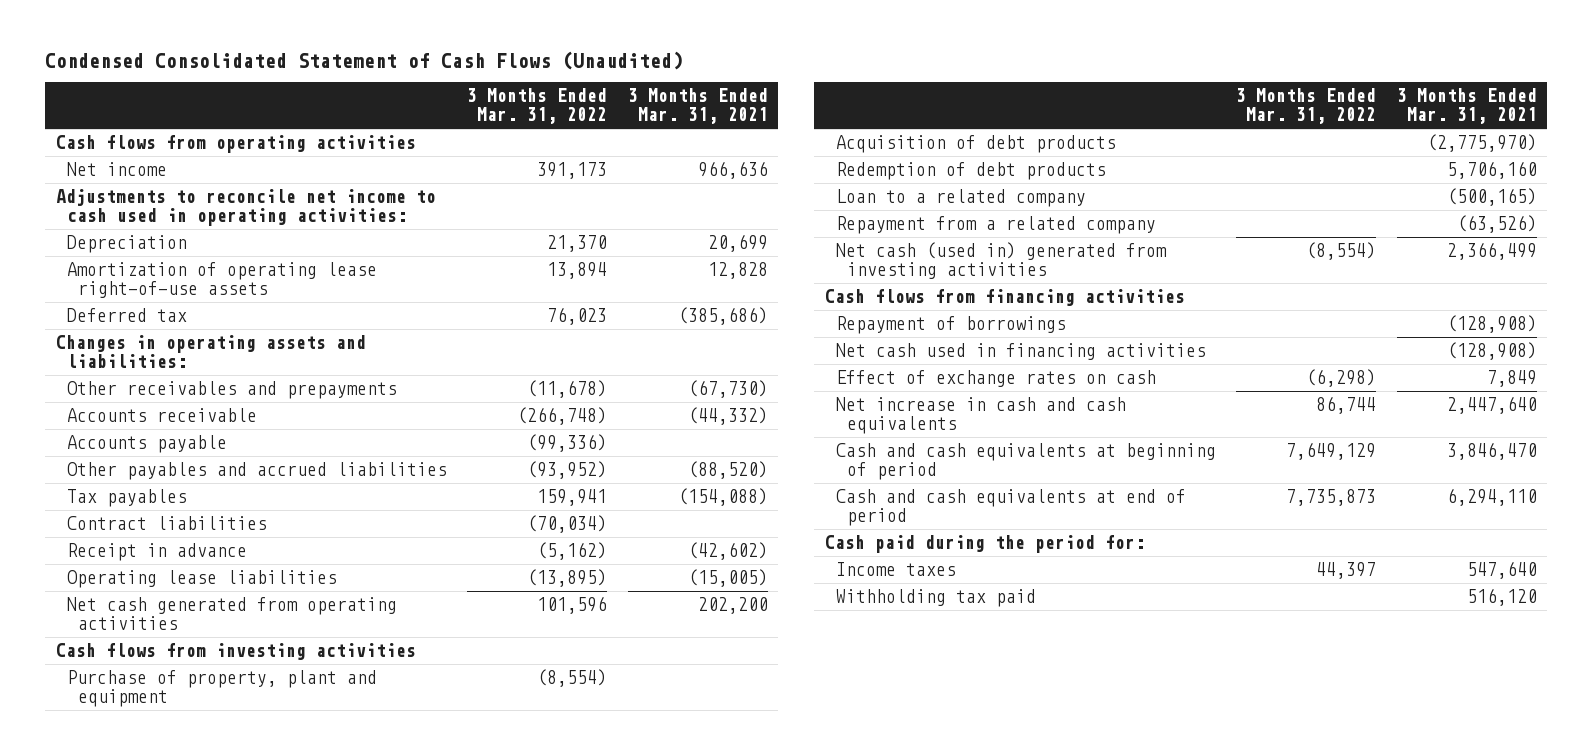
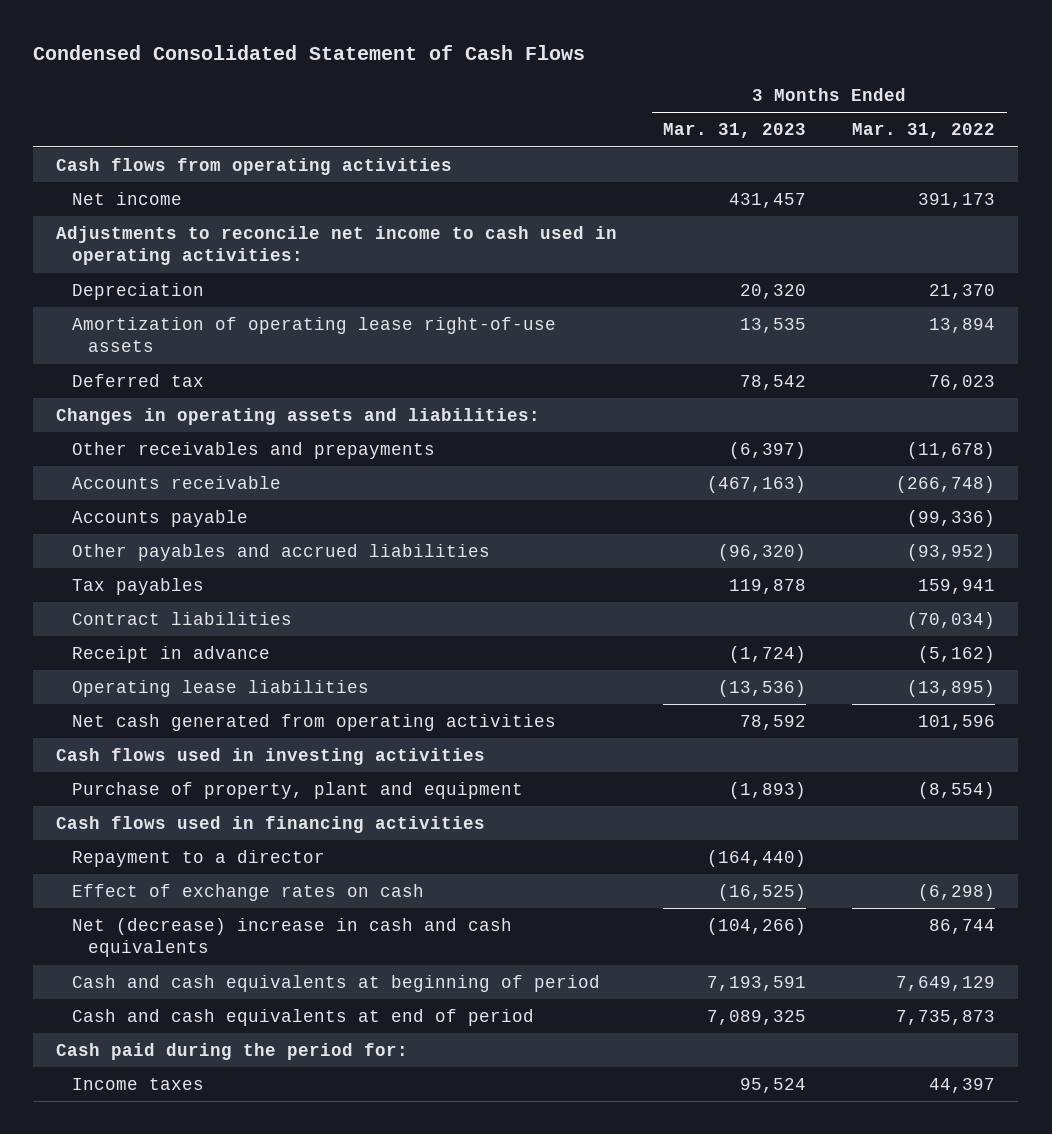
[45,50,684,70] Condensed Consolidated Statement of Cash Flows (Unaudited) -> [33,45,586,61] Condensed Consolidated Statement of Cash Flows
[627,88,768,125] 3 Months Ended Mar. 31, 2021 -> none
none -> [663,123,807,139] Mar. 31, 2023
[55,643,416,661] Cash flows from investing activities -> [56,747,486,765] Cash flows used in investing activities
[835,135,1116,154] Acquisition of debt products -> none
[835,162,1106,181] Redemption of debt products -> none
[835,189,1086,208] Loan to a related company -> none
[835,216,1156,235] Repayment from a related company -> none
[835,242,1167,279] Net cash (used in) generated from investing activities -> none
[835,316,1066,335] Repayment of borrowings -> none
[835,343,1206,361] Net cash used in financing activities -> none
[824,289,1185,307] Cash flows from financing activities -> [56,815,486,833] Cash flows used in financing activities
none -> [72,849,326,867] Repayment to a director
[835,397,1126,434] Net increase in cash and cash equivalents -> [72,917,513,958] Net (decrease) increase in cash and cash equivalents
[835,589,1036,608] Withholding tax paid -> none

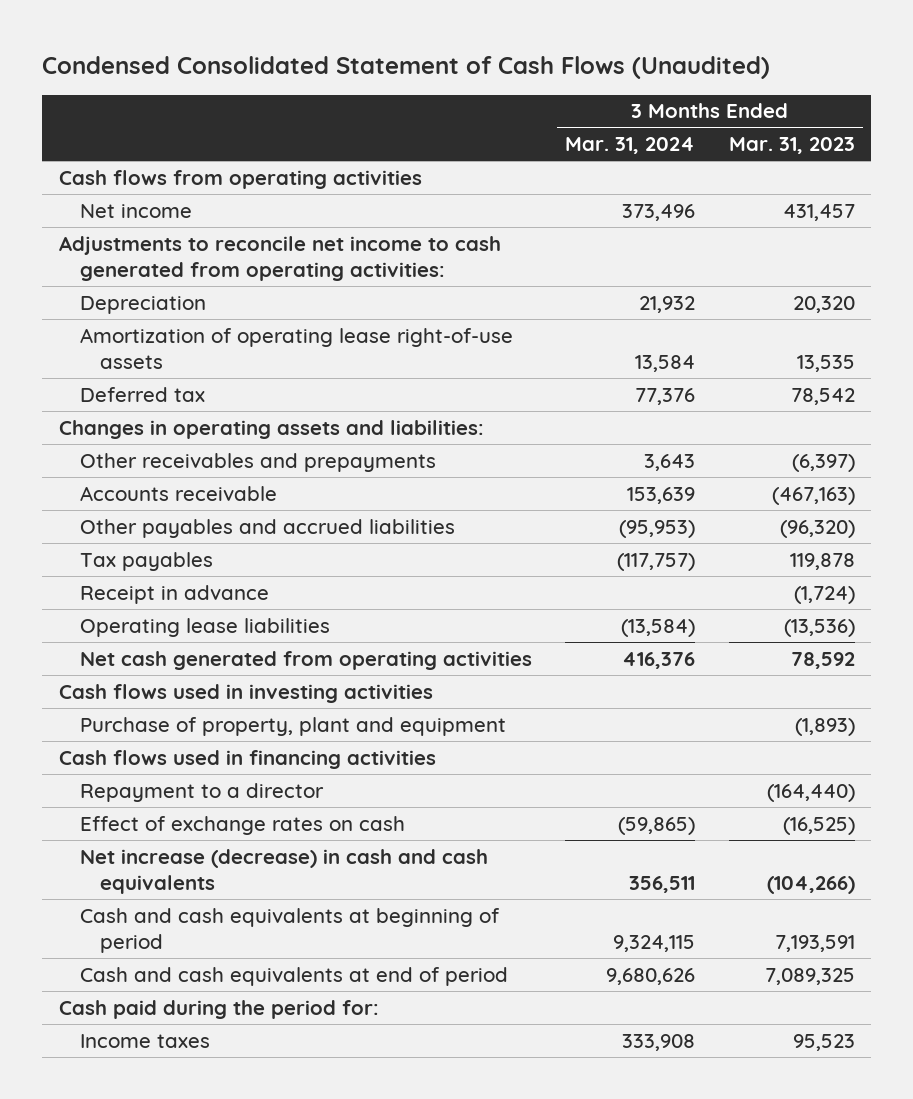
[33,45,586,61] Condensed Consolidated Statement of Cash Flows -> [41,55,770,79] Condensed Consolidated Statement of Cash Flows (Unaudited)
[852,123,996,139] Mar. 31, 2022 -> none
none -> [565,137,696,155] Mar. 31, 2024
[56,225,618,266] Adjustments to reconcile net income to cash used in operating activities: -> [58,235,501,281] Adjustments to reconcile net income to cash generated from operating activities:
[72,509,249,527] Accounts payable -> none
[72,611,293,625] Contract liabilities -> none
[72,917,513,958] Net (decrease) increase in cash and cash equivalents -> [79,848,488,894] Net increase (decrease) in cash and cash equivalents
[740,1077,807,1093] 95,524 -> [792,1033,855,1051] 95,523

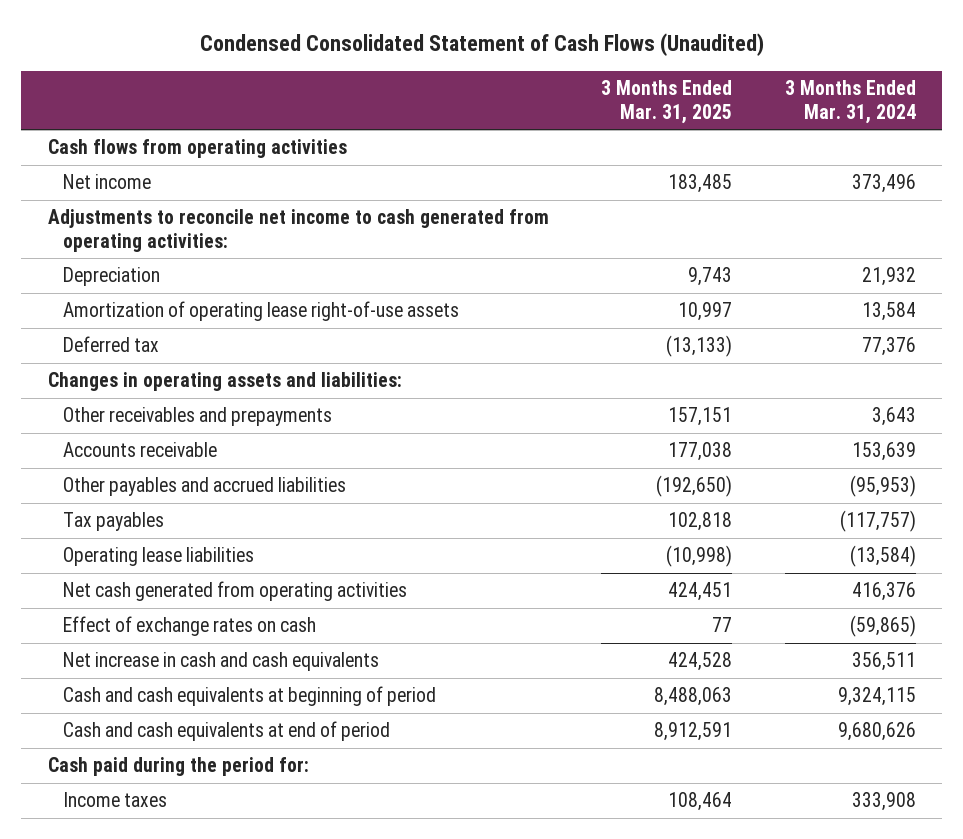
[728,137,855,155] Mar. 31, 2023 -> none
none -> [601,79,733,124] 3 Months Ended Mar. 31, 2025
[79,584,269,604] Receipt in advance -> none
[58,683,433,703] Cash flows used in investing activities -> none
[79,716,506,736] Purchase of property, plant and equipment -> none
[58,749,436,769] Cash flows used in financing activities -> none
[79,782,324,802] Repayment to a director -> none
[79,848,488,894] Net increase (decrease) in cash and cash equivalents -> [62,652,379,672] Net increase in cash and cash equivalents

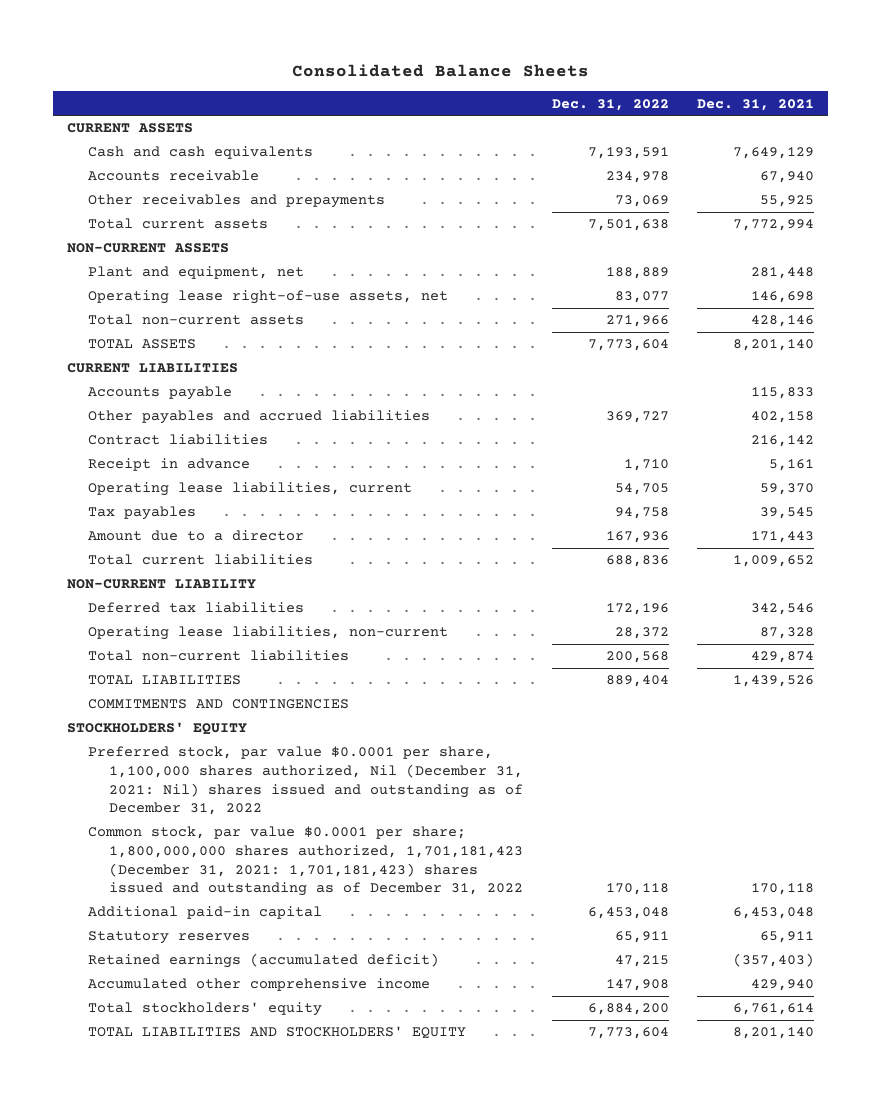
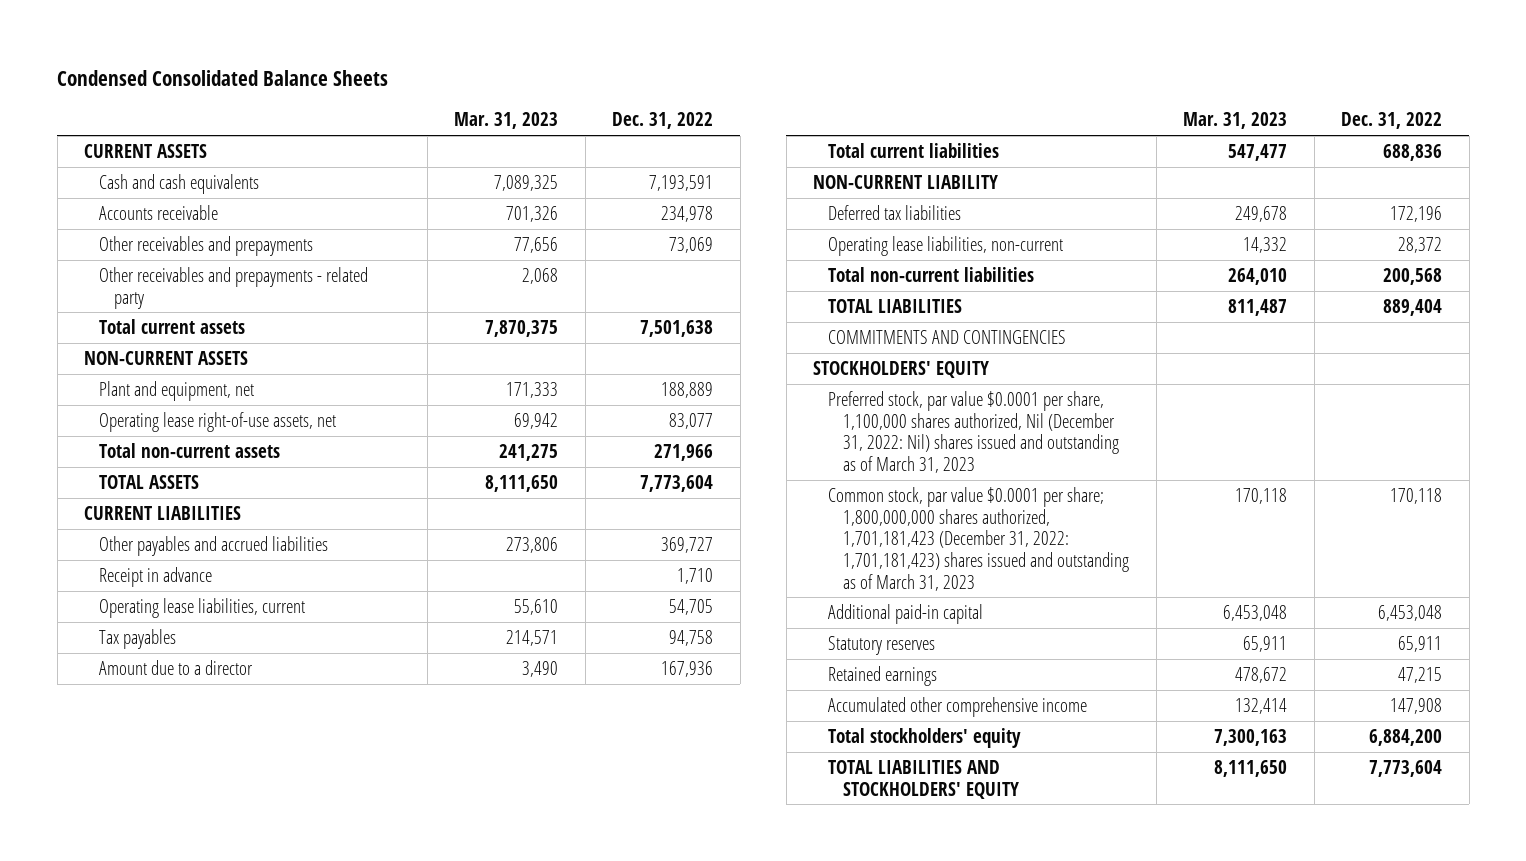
[291,64,589,78] Consolidated Balance Sheets -> [57,69,389,86] Condensed Consolidated Balance Sheets
[697,98,815,111] Dec. 31, 2021 -> none
none -> [454,112,559,130] Mar. 31, 2023
none -> [99,266,369,309] Other receivables and prepayments - related party
[88,386,233,401] Accounts payable -> none
[88,434,269,446] Contract liabilities -> none
[88,746,524,816] Preferred stock, par value $0.0001 per share, 1,100,000 shares authorized, Nil (December 31, 2021: Nil) shares issued and outstanding as of December 31, 2022 -> [828,390,1120,473] Preferred stock, par value $0.0001 per share, 1,100,000 shares authorized, Nil (December 31, 2022: Nil) shares issued and outstanding as of March 31, 2023
[88,826,524,897] Common stock, par value $0.0001 per share; 1,800,000,000 shares authorized, 1,701,181,423 (December 31, 2021: 1,701,181,423) shares issued and outstanding as of December 31, 2022 -> [828,486,1130,591] Common stock, par value $0.0001 per share; 1,800,000,000 shares authorized, 1,701,181,423 (December 31, 2022: 1,701,181,423) shares issued and outstanding as of March 31, 2023
[88,953,440,969] Retained earnings (accumulated deficit) -> [828,665,938,686] Retained earnings

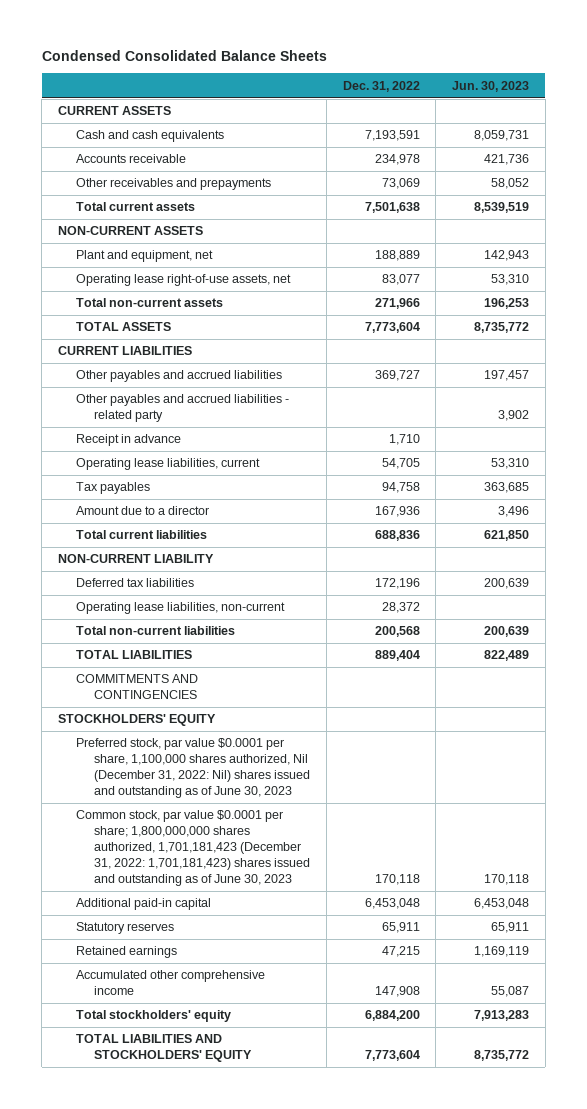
[454,112,559,130] Mar. 31, 2023 -> none
none -> [452,80,530,92] Jun. 30, 2023
[99,266,369,309] Other receivables and prepayments - related party -> none
none -> [76,394,290,423] Other payables and accrued liabilities - related party
[828,390,1120,473] Preferred stock, par value $0.0001 per share, 1,100,000 shares authorized, Nil (December 31, 2022: Nil) shares issued and outstanding as of March 31, 2023 -> [76,738,311,799] Preferred stock, par value $0.0001 per share, 1,100,000 shares authorized, Nil (December 31, 2022: Nil) shares issued and outstanding as of June 30, 2023
[828,486,1130,591] Common stock, par value $0.0001 per share; 1,800,000,000 shares authorized, 1,701,181,423 (December 31, 2022: 1,701,181,423) shares issued and outstanding as of March 31, 2023 -> [76,810,311,887] Common stock, par value $0.0001 per share; 1,800,000,000 shares authorized, 1,701,181,423 (December 31, 2022: 1,701,181,423) shares issued and outstanding as of June 30, 2023

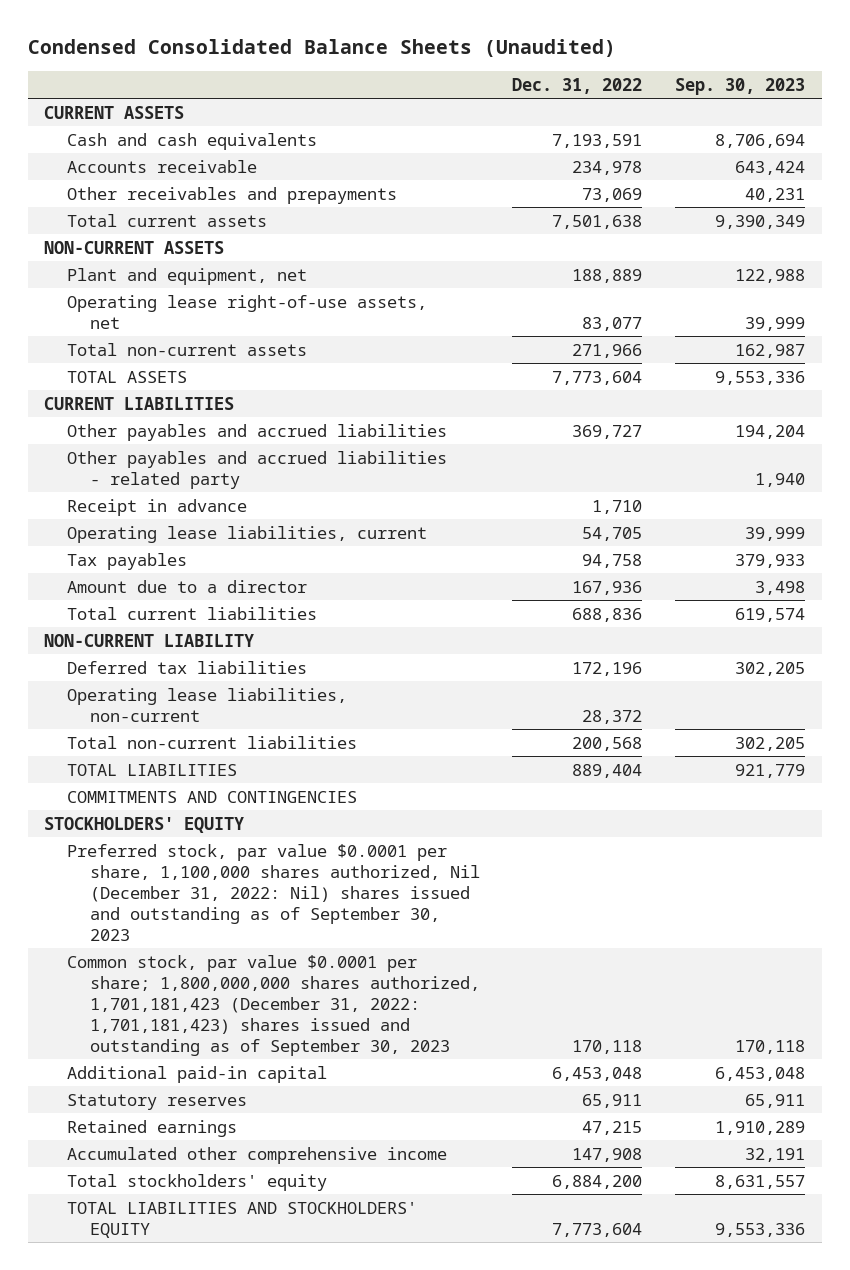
[41,50,327,62] Condensed Consolidated Balance Sheets -> [27,39,616,58] Condensed Consolidated Balance Sheets (Unaudited)
[452,80,530,92] Jun. 30, 2023 -> none
none -> [675,77,806,95] Sep. 30, 2023
[76,738,311,799] Preferred stock, par value $0.0001 per share, 1,100,000 shares authorized, Nil (December 31, 2022: Nil) shares issued and outstanding as of June 30, 2023 -> [66,843,480,941] Preferred stock, par value $0.0001 per share, 1,100,000 shares authorized, Nil (December 31, 2022: Nil) shares issued and outstanding as of September 30, 2023
[76,810,311,887] Common stock, par value $0.0001 per share; 1,800,000,000 shares authorized, 1,701,181,423 (December 31, 2022: 1,701,181,423) shares issued and outstanding as of June 30, 2023 -> [66,954,480,1056] Common stock, par value $0.0001 per share; 1,800,000,000 shares authorized, 1,701,181,423 (December 31, 2022: 1,701,181,423) shares issued and outstanding as of September 30, 2023

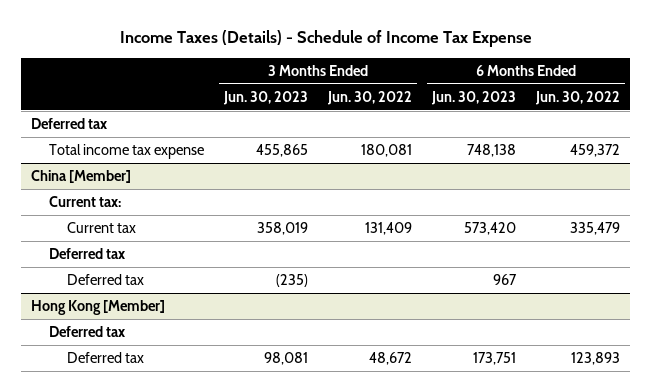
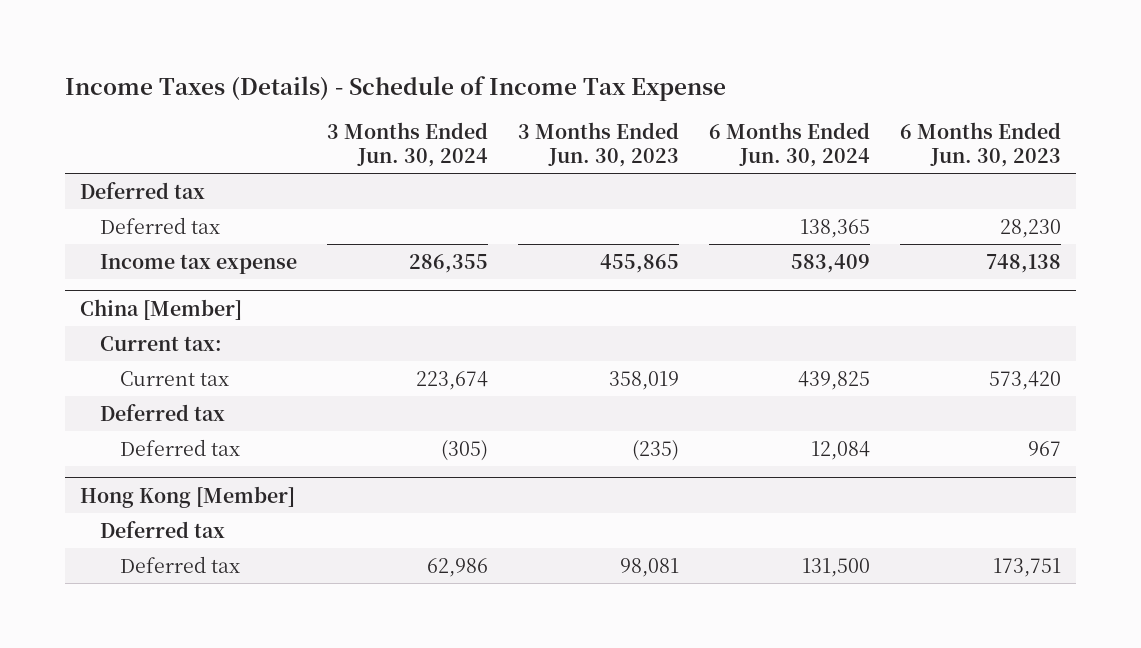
[326,90,412,105] Jun. 30, 2022 -> none
[535,90,621,105] Jun. 30, 2022 -> none
none -> [326,122,488,167] 3 Months Ended Jun. 30, 2024
none -> [709,122,871,167] 6 Months Ended Jun. 30, 2024
none -> [99,216,220,234] Deferred tax
[48,143,204,159] Total income tax expense -> [99,253,297,274] Income tax expense

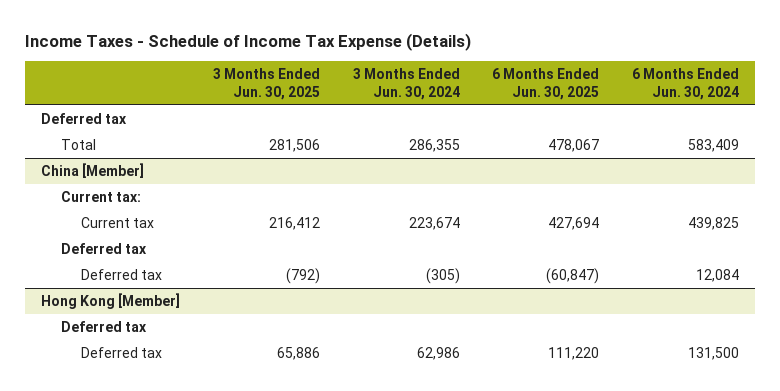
[64,75,726,101] Income Taxes (Details) - Schedule of Income Tax Expense -> [24,32,471,51] Income Taxes - Schedule of Income Tax Expense (Details)
[518,122,680,167] 3 Months Ended Jun. 30, 2023 -> none
[900,122,1062,167] 6 Months Ended Jun. 30, 2023 -> none
none -> [212,68,320,100] 3 Months Ended Jun. 30, 2025
none -> [492,68,600,100] 6 Months Ended Jun. 30, 2025
[99,216,220,234] Deferred tax -> none
[99,253,297,274] Income tax expense -> [60,139,96,151] Total

